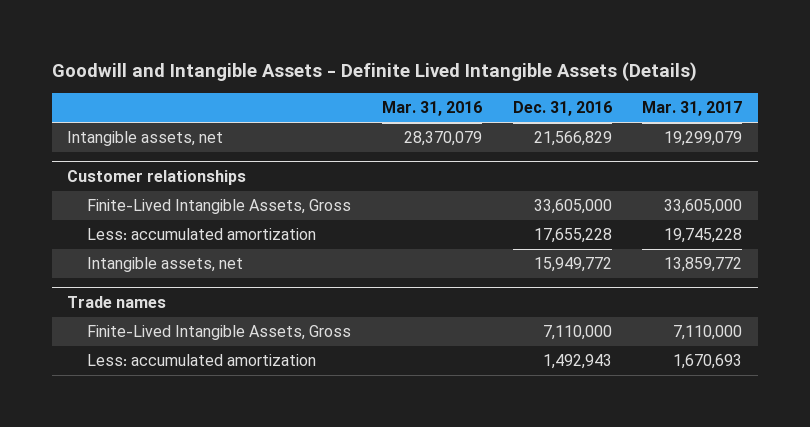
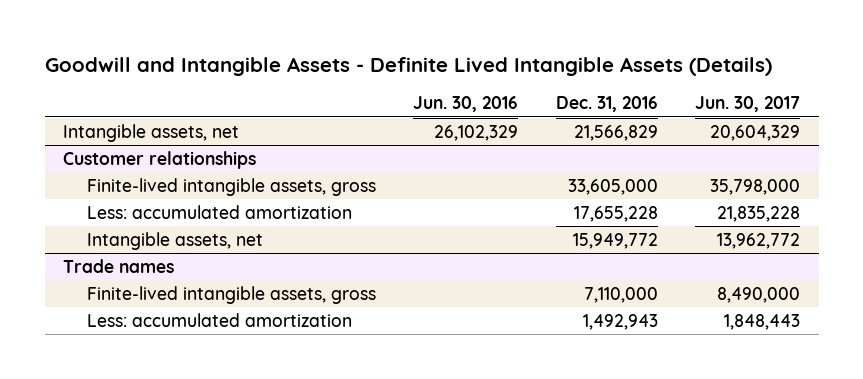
[381,101,482,117] Mar. 31, 2016 -> none
[642,101,743,117] Mar. 31, 2017 -> none
none -> [413,96,519,113] Jun. 30, 2016
none -> [694,96,800,113] Jun. 30, 2017
[86,199,351,215] Finite-Lived Intangible Assets, Gross -> [86,177,376,196] Finite-lived intangible assets, gross
[86,325,351,341] Finite-Lived Intangible Assets, Gross -> [86,285,376,304] Finite-lived intangible assets, gross

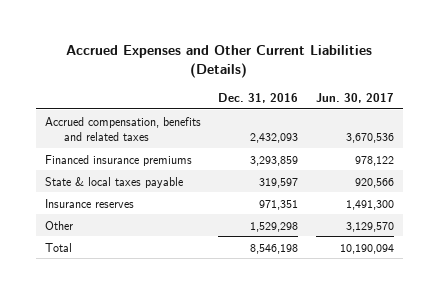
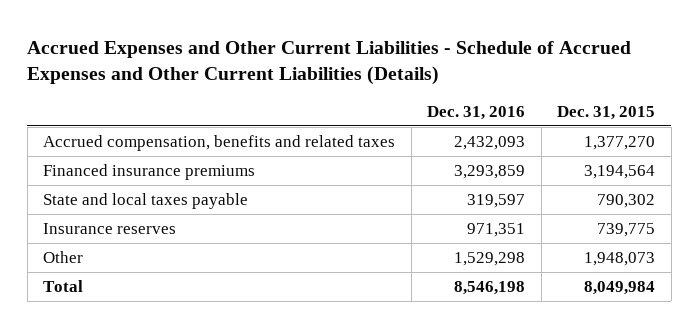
[66,44,373,78] Accrued Expenses and Other Current Liabilities (Details) -> [27,40,632,85] Accrued Expenses and Other Current Liabilities - Schedule of Accrued Expenses and Other Current Liabilities (Details)
[315,92,394,103] Jun. 30, 2017 -> none
none -> [557,105,656,120] Dec. 31, 2015
[44,176,183,188] State & local taxes payable -> [43,192,249,209] State and local taxes payable

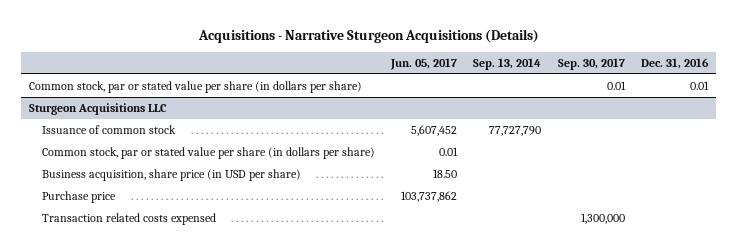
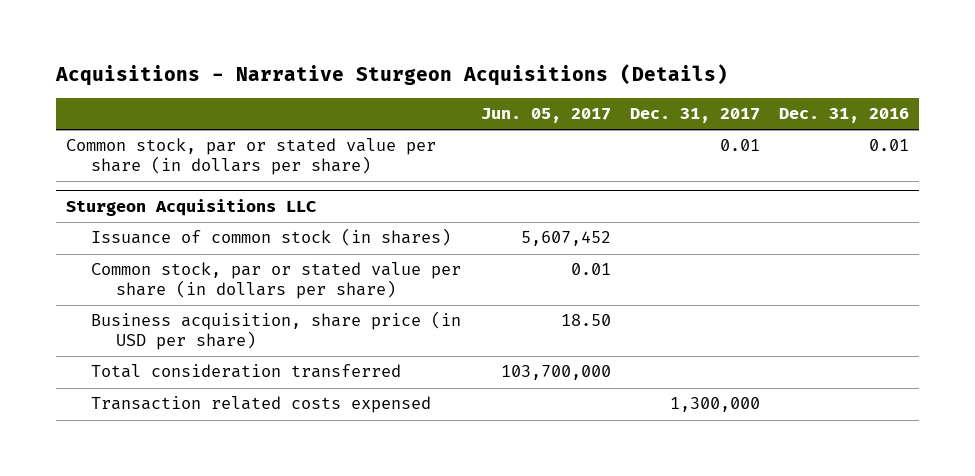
[473,57,542,70] Sep. 13, 2014 -> none
[557,57,625,70] Sep. 30, 2017 -> none
none -> [629,108,760,124] Dec. 31, 2017
[41,124,176,134] Issuance of common stock -> [91,228,452,247] Issuance of common stock (in shares)
[41,190,116,203] Purchase price -> none
none -> [91,364,402,379] Total consideration transferred

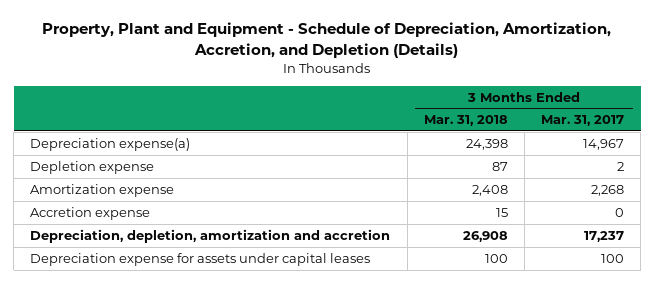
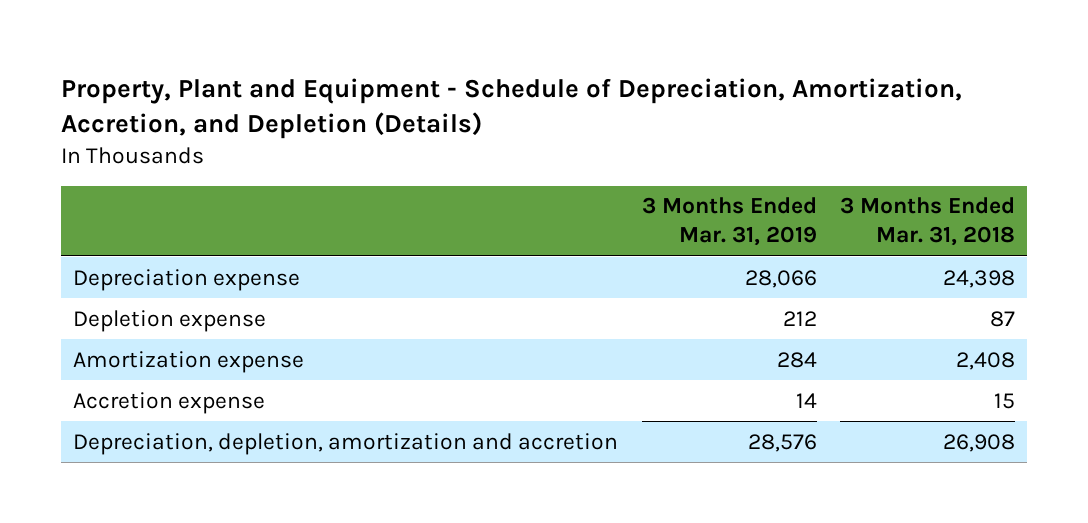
[541,115,625,127] Mar. 31, 2017 -> none
none -> [641,197,817,247] 3 Months Ended Mar. 31, 2019
[30,137,191,151] Depreciation expense(a) -> [73,268,301,291] Depreciation expense
[30,252,371,266] Depreciation expense for assets under capital leases -> none

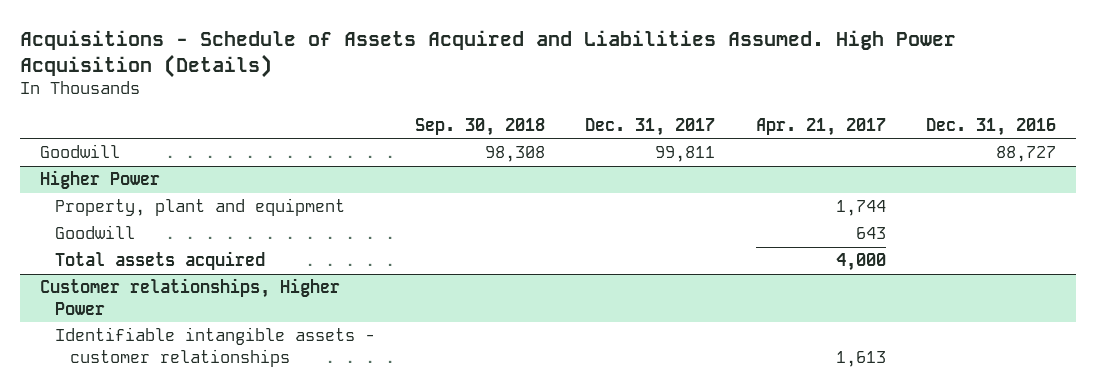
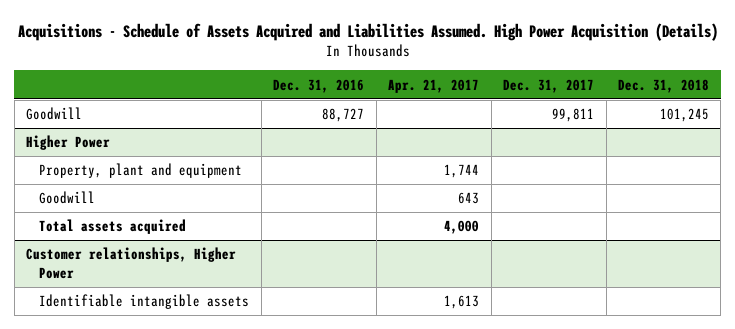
[415,117,546,136] Sep. 30, 2018 -> none
none -> [617,78,709,93] Dec. 31, 2018
[54,327,375,367] Identifiable intangible assets - customer relationships -> [39,294,250,310] Identifiable intangible assets

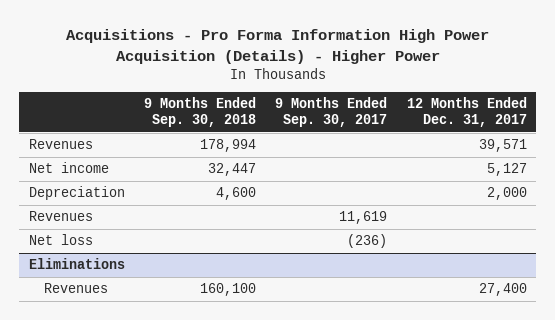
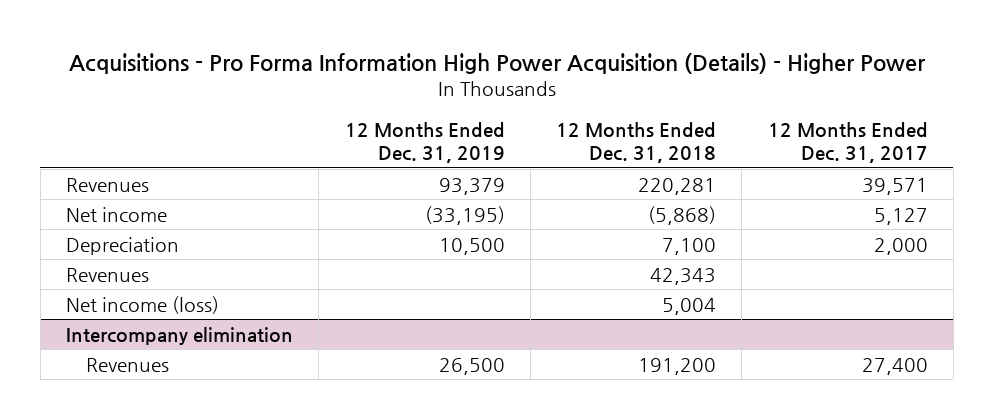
[144,97,257,128] 9 Months Ended Sep. 30, 2018 -> none
[275,97,388,128] 9 Months Ended Sep. 30, 2017 -> none
none -> [344,121,505,164] 12 Months Ended Dec. 31, 2019
none -> [556,121,717,164] 12 Months Ended Dec. 31, 2018
[28,234,93,246] Net loss -> [66,295,220,314] Net income (loss)
[28,258,125,270] Eliminations -> [66,326,294,345] Intercompany elimination

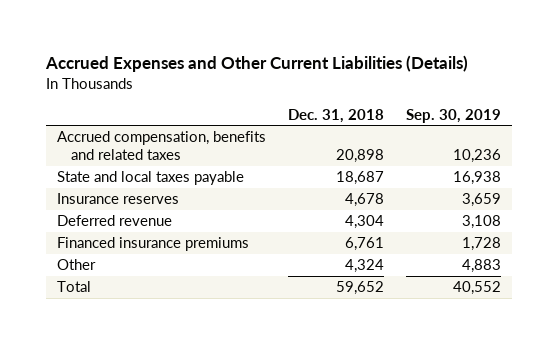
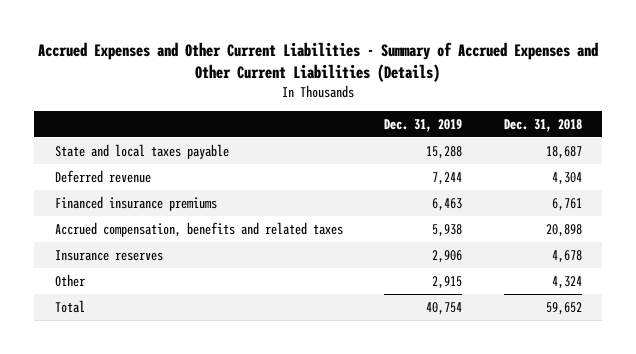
[44,54,468,72] Accrued Expenses and Other Current Liabilities (Details) -> [38,42,599,82] Accrued Expenses and Other Current Liabilities - Summary of Accrued Expenses and Other Current Liabilities (Details)
[406,108,502,123] Sep. 30, 2019 -> none
none -> [384,118,463,132] Dec. 31, 2019
[56,131,266,161] Accrued compensation, benefits and related taxes -> [54,221,343,237] Accrued compensation, benefits and related taxes
[56,193,179,205] Insurance reserves -> [54,249,163,261] Insurance reserves

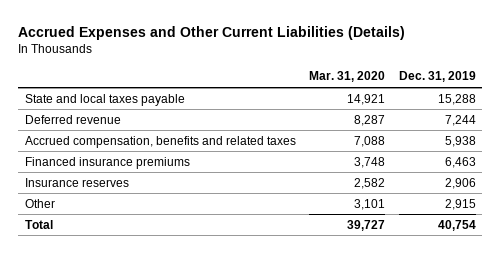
[38,42,599,82] Accrued Expenses and Other Current Liabilities - Summary of Accrued Expenses and Other Current Liabilities (Details) -> [18,26,406,41] Accrued Expenses and Other Current Liabilities (Details)
[503,118,582,132] Dec. 31, 2018 -> none
none -> [309,71,386,83] Mar. 31, 2020
[54,195,217,211] Financed insurance premiums -> [25,156,191,169] Financed insurance premiums

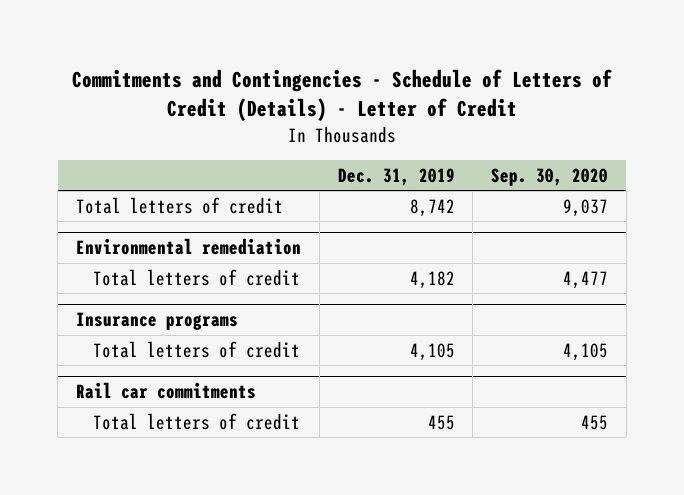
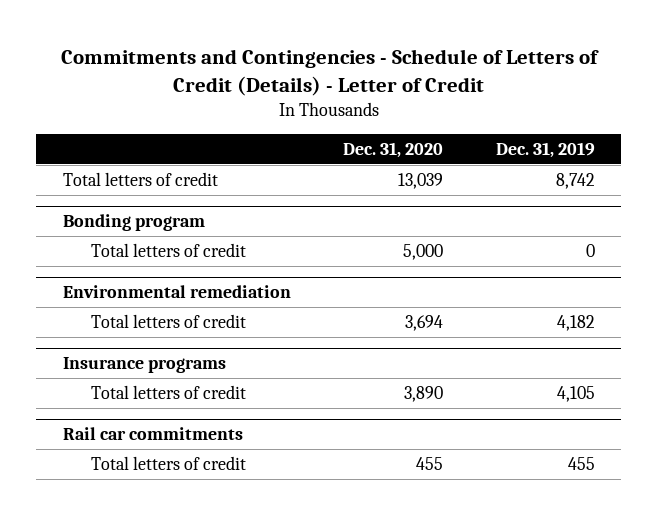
[491,167,609,186] Sep. 30, 2020 -> none
none -> [343,142,444,159] Dec. 31, 2020
none -> [62,214,205,232] Bonding program
none -> [91,242,247,257] Total letters of credit

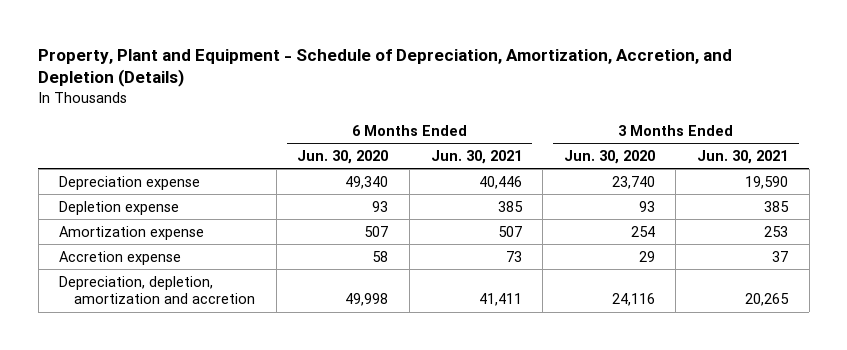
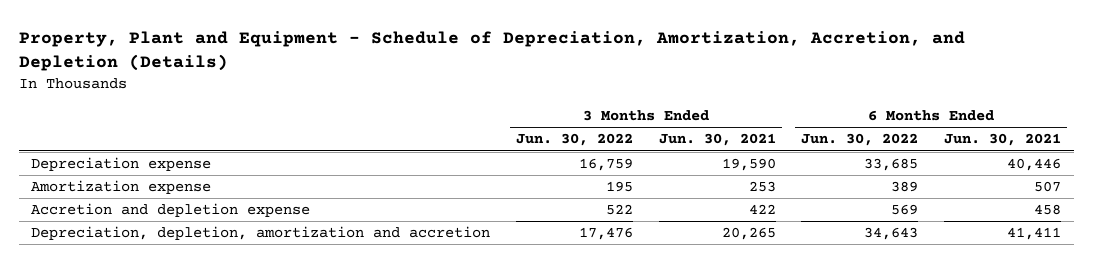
[297,149,389,164] Jun. 30, 2020 -> none
[563,149,655,164] Jun. 30, 2020 -> none
none -> [516,133,634,147] Jun. 30, 2022
none -> [801,133,919,147] Jun. 30, 2022
[59,200,180,215] Depletion expense -> none
[59,250,182,265] Accretion expense -> [31,203,311,218] Accretion and depletion expense
[505,250,522,262] 73 -> [1034,204,1062,216] 458
[772,250,789,262] 37 -> [748,204,776,215] 422

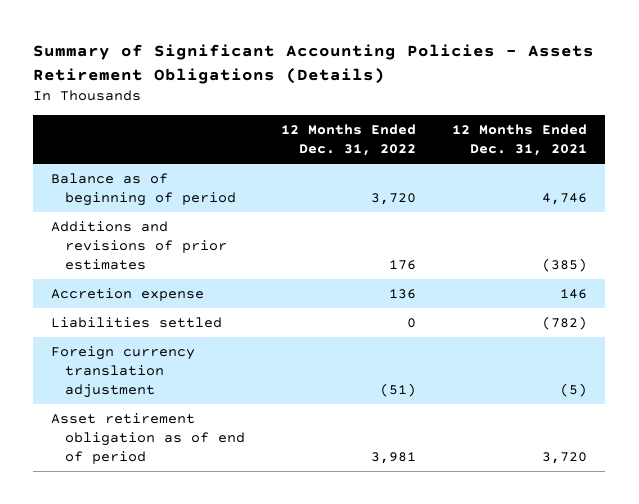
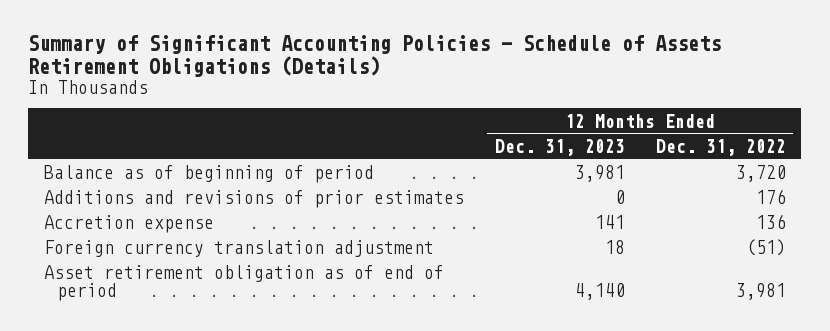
[33,44,595,84] Summary of Significant Accounting Policies - Assets Retirement Obligations (Details) -> [28,35,722,77] Summary of Significant Accounting Policies - Schedule of Assets Retirement Obligations (Details)
[452,124,588,157] 12 Months Ended Dec. 31, 2021 -> none
none -> [494,139,625,157] Dec. 31, 2023
[51,317,223,329] Liabilities settled -> none

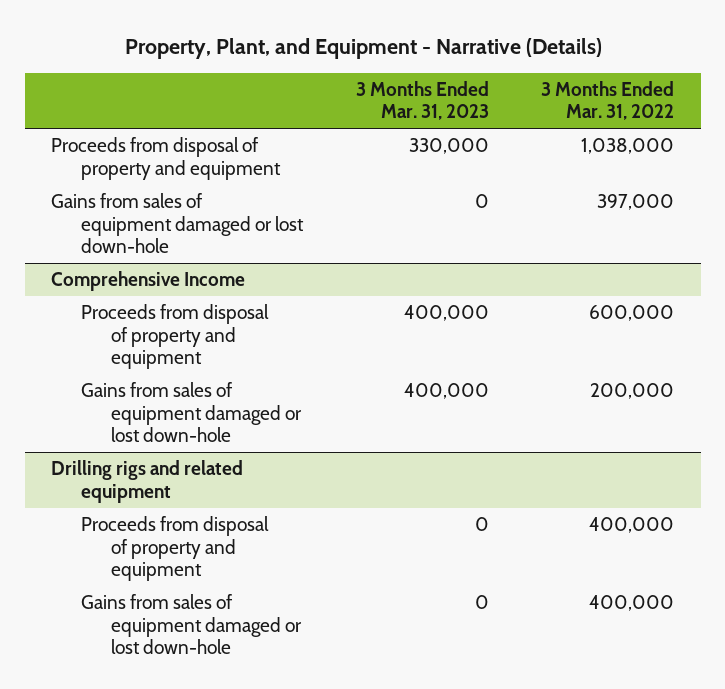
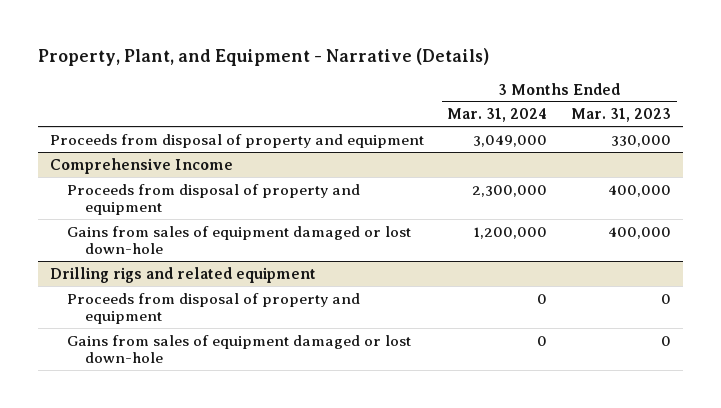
[541,80,675,121] 3 Months Ended Mar. 31, 2022 -> none
none -> [447,108,548,123] Mar. 31, 2024
[51,193,305,253] Gains from sales of equipment damaged or lost down-hole -> none

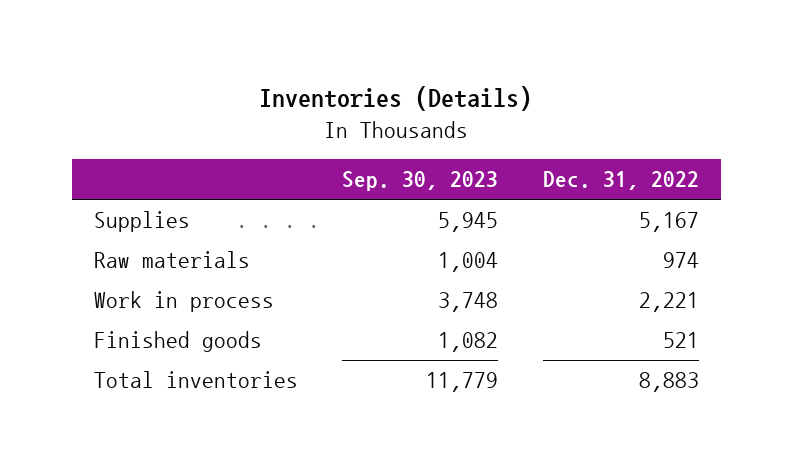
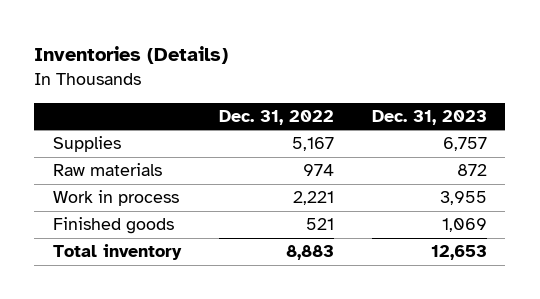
[342,171,499,192] Sep. 30, 2023 -> none
none -> [371,109,487,125] Dec. 31, 2023
[93,371,298,389] Total inventories -> [53,244,183,261] Total inventory

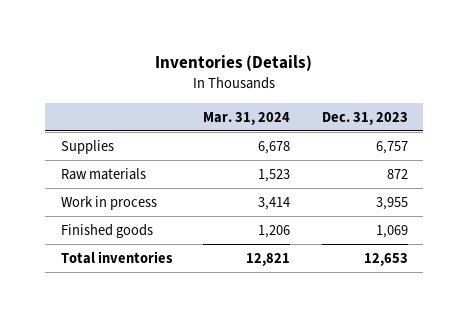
[218,109,334,125] Dec. 31, 2022 -> none
none -> [203,111,291,125] Mar. 31, 2024
[53,244,183,261] Total inventory -> [61,251,174,265] Total inventories

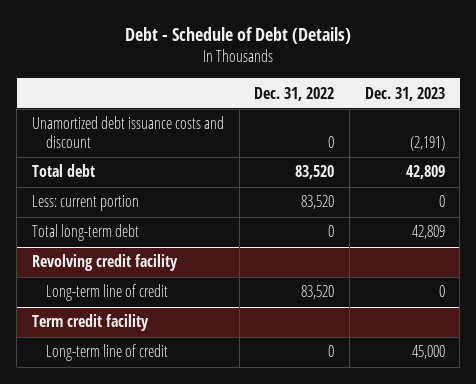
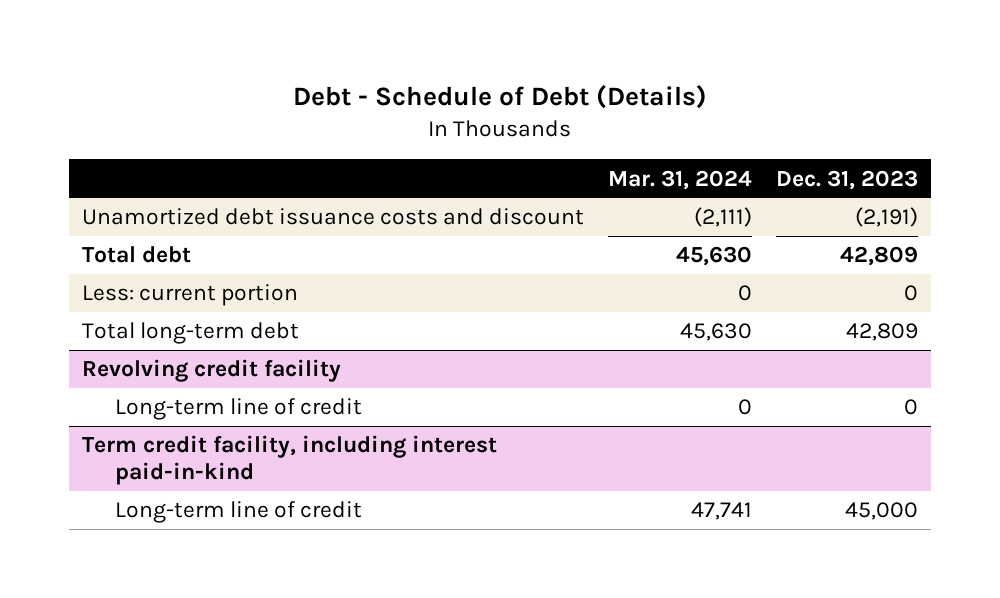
[254,86,335,101] Dec. 31, 2022 -> none
none -> [607,169,752,190] Mar. 31, 2024
[31,314,149,332] Term credit facility -> [81,435,497,486] Term credit facility, including interest paid-in-kind

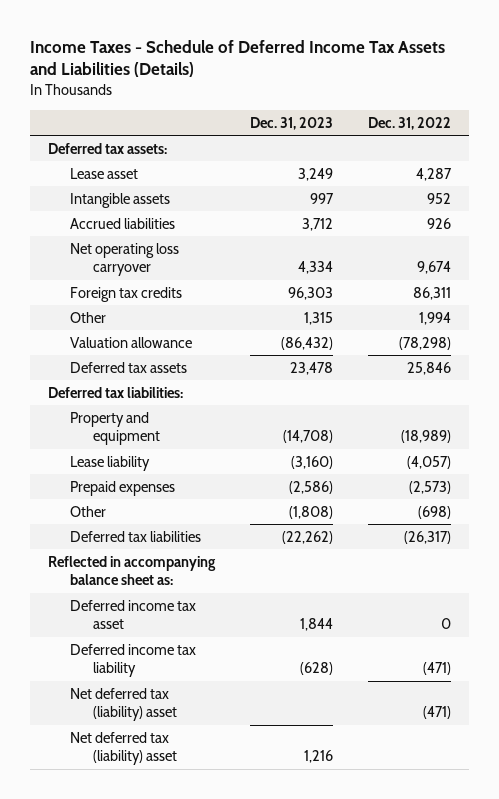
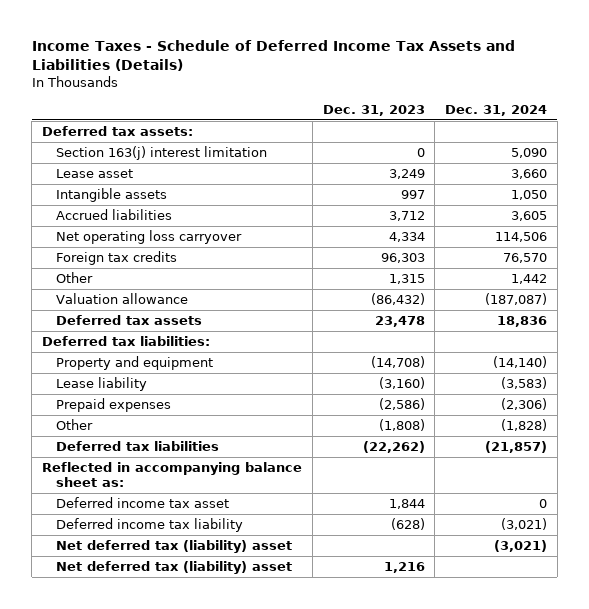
[368,116,452,130] Dec. 31, 2022 -> none
none -> [445,104,548,116] Dec. 31, 2024
none -> [56,146,268,161] Section 163(j) interest limitation

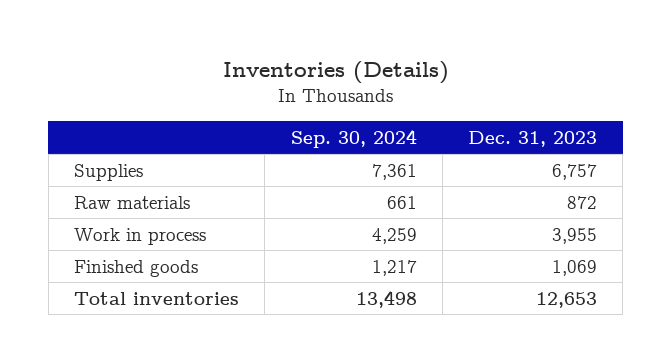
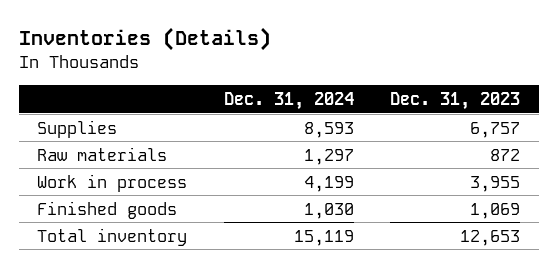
[290,128,417,148] Sep. 30, 2024 -> none
none -> [223,92,354,111] Dec. 31, 2024
[74,291,240,305] Total inventories -> [37,227,188,246] Total inventory

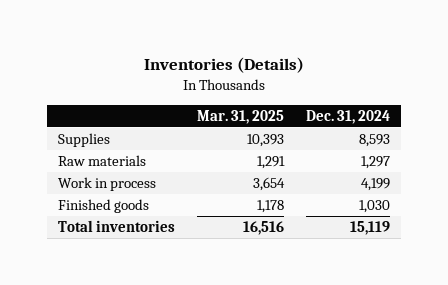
[390,92,521,111] Dec. 31, 2023 -> none
none -> [197,109,285,124] Mar. 31, 2025
[37,227,188,246] Total inventory -> [58,220,176,233] Total inventories

